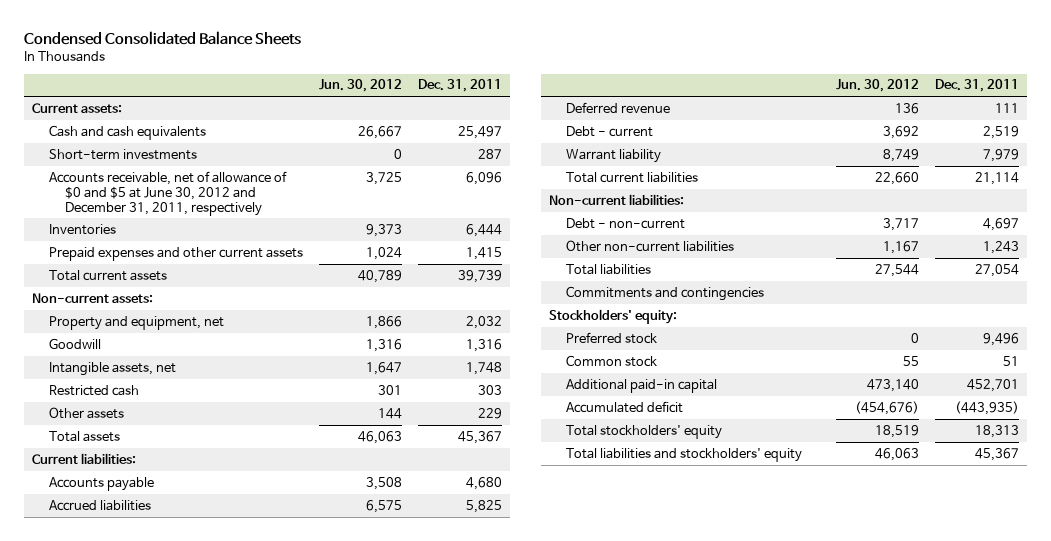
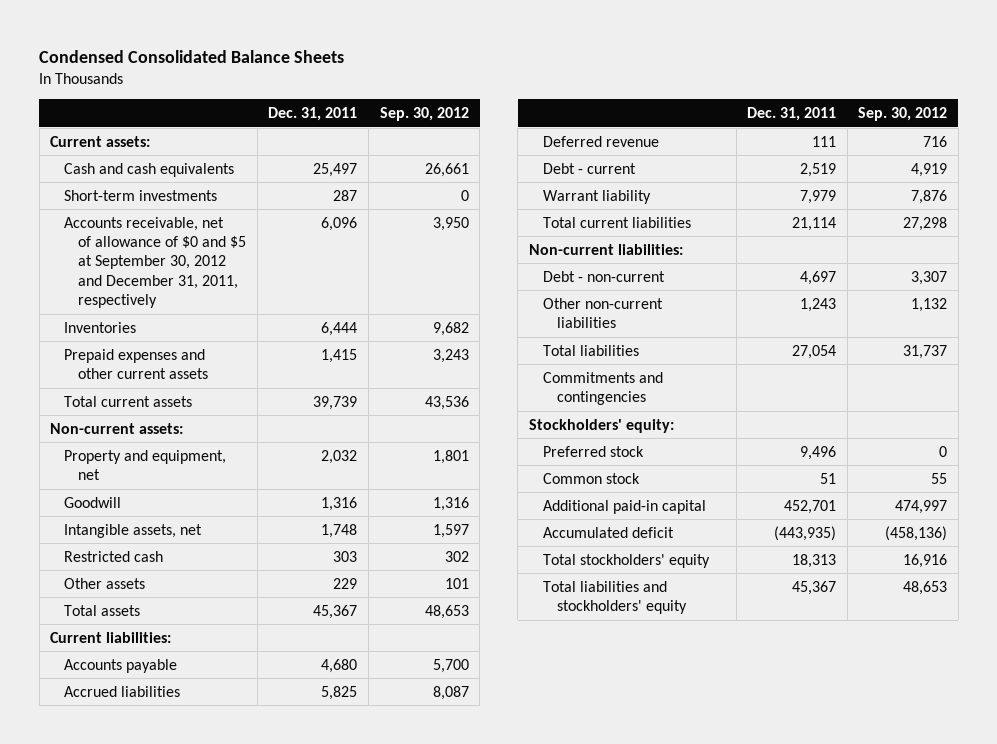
[318,79,402,93] Jun. 30, 2012 -> none
none -> [379,106,469,121] Sep. 30, 2012
[48,170,287,216] Accounts receivable, net of allowance of $0 and $5 at June 30, 2012 and December 31, 2011, respectively -> [64,216,247,309] Accounts receivable, net of allowance of $0 and $5 at September 30, 2012 and December 31, 2011, respectively

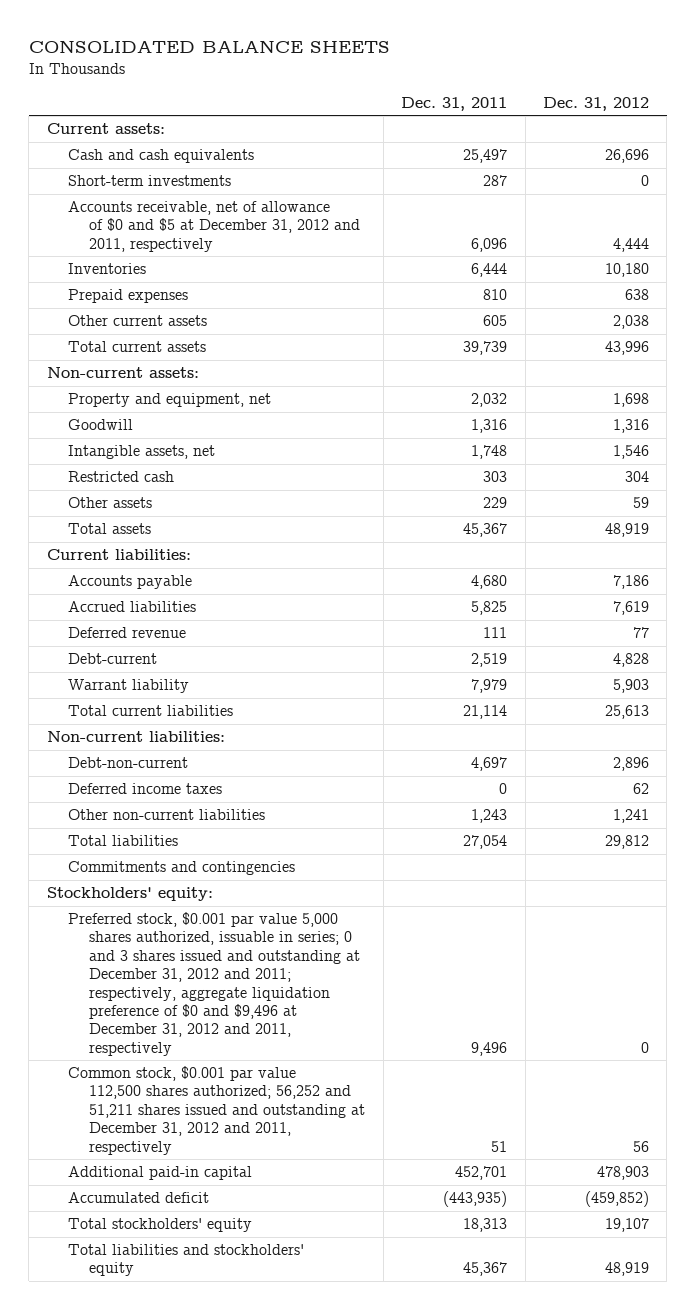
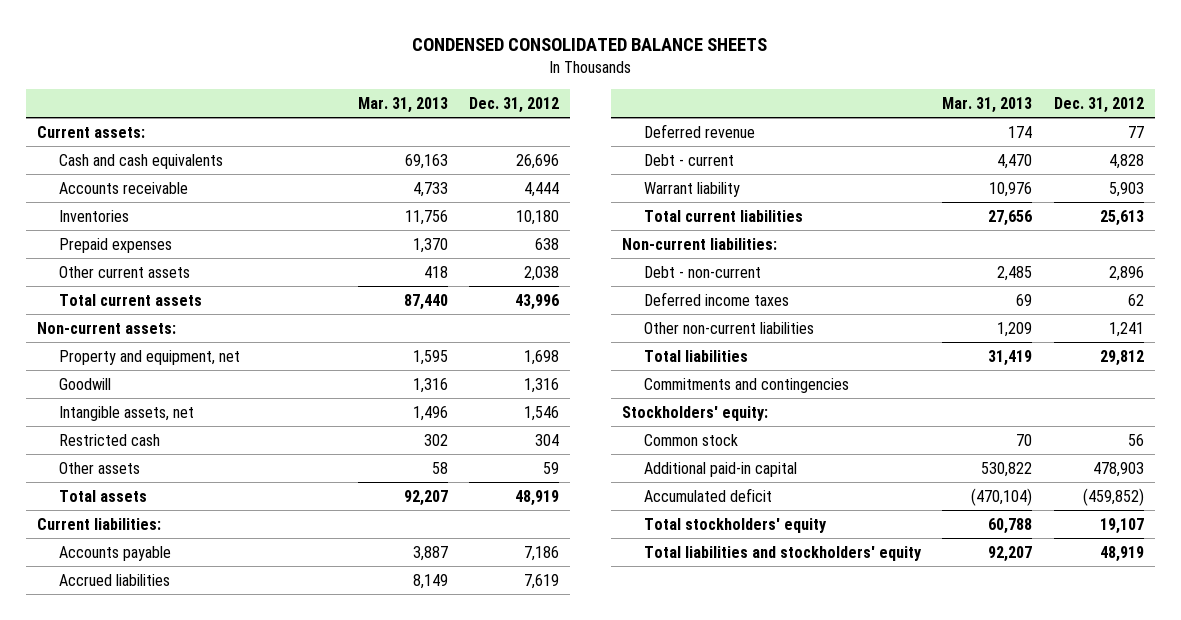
[28,40,390,54] CONSOLIDATED BALANCE SHEETS -> [412,38,768,52] CONDENSED CONSOLIDATED BALANCE SHEETS
[401,96,508,111] Dec. 31, 2011 -> none
none -> [357,96,448,113] Mar. 31, 2013
[68,175,232,187] Short-term investments -> none
[68,201,361,252] Accounts receivable, net of allowance of $0 and $5 at December 31, 2012 and 2011, respectively -> [58,181,188,194] Accounts receivable
[68,653,158,665] Debt-current -> [643,153,734,166] Debt - current
[68,757,189,769] Debt-non-current -> [643,265,761,278] Debt - non-current
[68,912,361,1056] Preferred stock, $0.001 par value 5,000 shares authorized, issuable in series; 0 and 3 shares issued and outstanding at December 31, 2012 and 2011; respectively, aggregate liquidation preference of $0 and $9,496 at December 31, 2012 and 2011, respectively -> none
[68,1066,366,1155] Common stock, $0.001 par value 112,500 shares authorized; 56,252 and 51,211 shares issued and outstanding at December 31, 2012 and 2011, respectively -> [643,433,738,446] Common stock

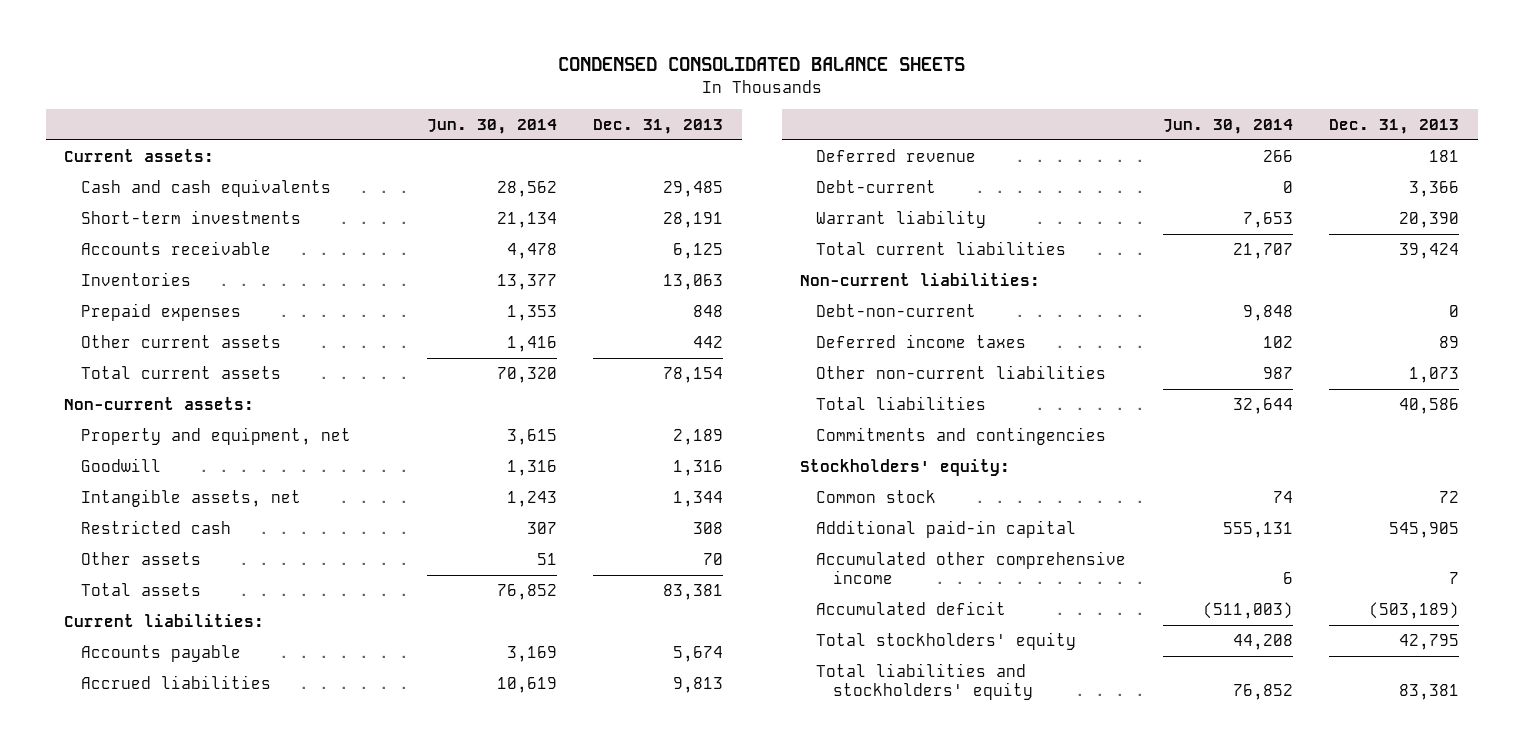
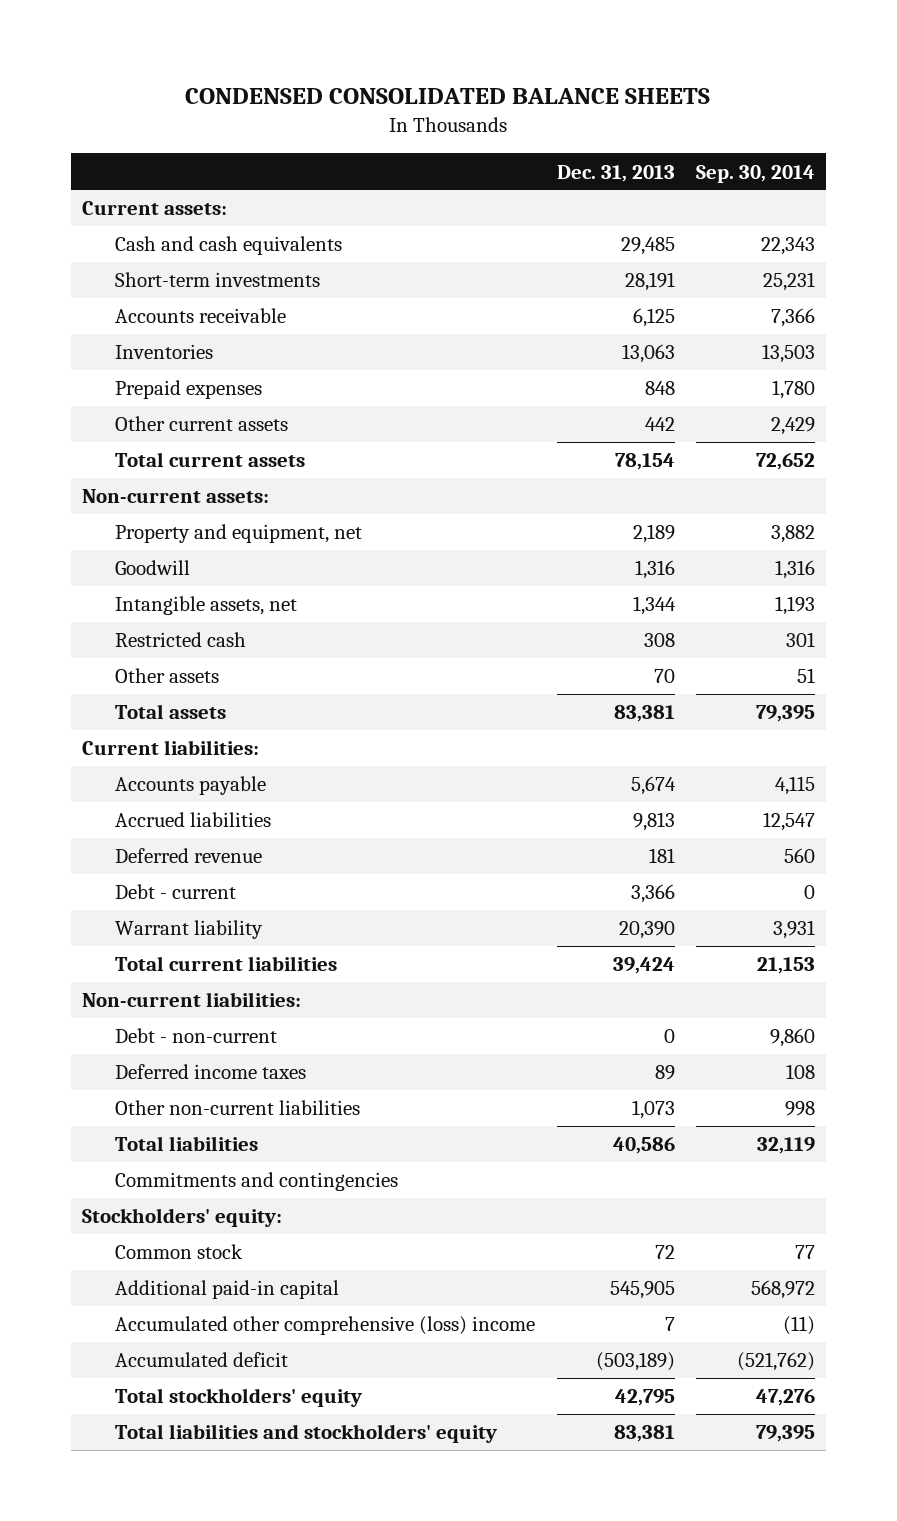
[427,119,558,135] Jun. 30, 2014 -> none
none -> [696,164,816,183] Sep. 30, 2014
[816,179,937,193] Debt-current -> [115,884,237,900] Debt - current
[816,303,977,317] Debt-non-current -> [115,1028,278,1044] Debt - non-current
[816,550,1127,585] Accumulated other comprehensive income -> [115,1316,536,1336] Accumulated other comprehensive (loss) income

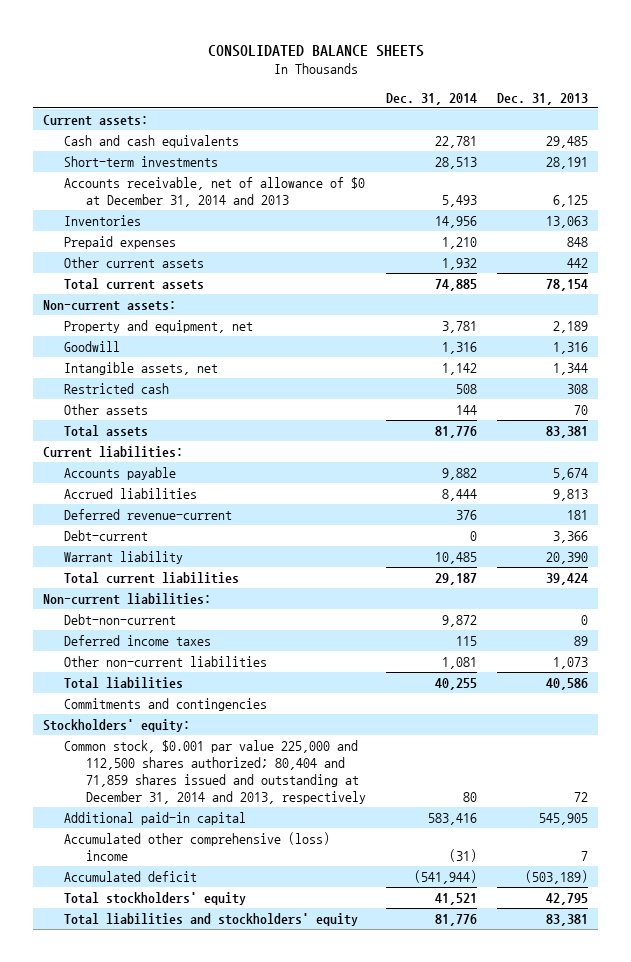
[185,87,711,104] CONDENSED CONSOLIDATED BALANCE SHEETS -> [207,44,424,57] CONSOLIDATED BALANCE SHEETS
[696,164,816,183] Sep. 30, 2014 -> none
none -> [385,93,477,106] Dec. 31, 2014
[115,308,287,324] Accounts receivable -> [64,176,366,207] Accounts receivable, net of allowance of $0 at December 31, 2014 and 2013
[115,848,263,864] Deferred revenue -> [64,508,233,520] Deferred revenue-current
[115,884,237,900] Debt - current -> [64,529,149,541] Debt-current
[115,1028,278,1044] Debt - non-current -> [64,613,177,625] Debt-non-current
[115,1244,244,1260] Common stock -> [64,739,366,805] Common stock, $0.001 par value 225,000 and 112,500 shares authorized; 80,404 and 71,859 shares issued and outstanding at December 31, 2014 and 2013, respectively

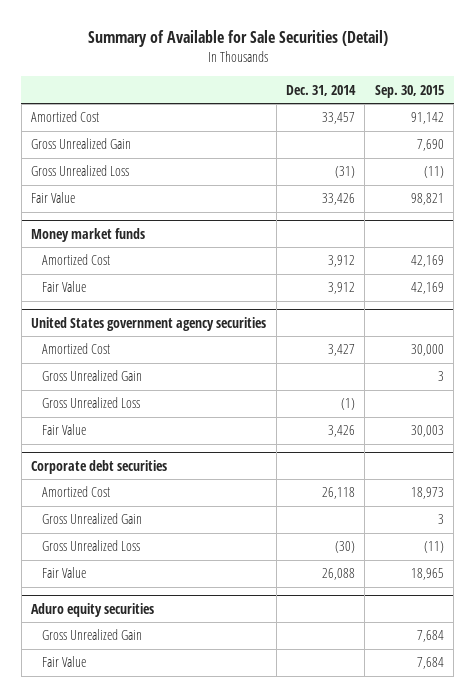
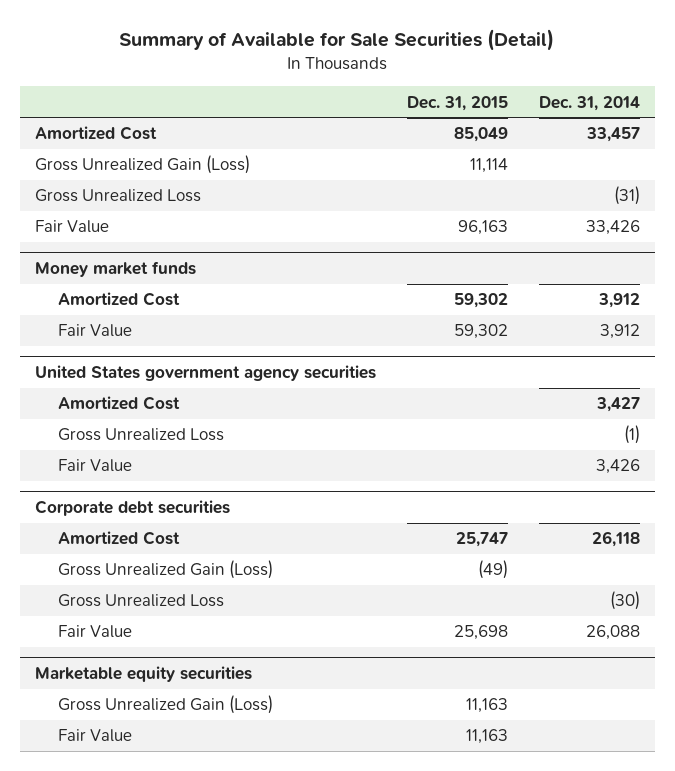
[374,84,444,98] Sep. 30, 2015 -> none
none -> [406,95,508,111] Dec. 31, 2015
[31,138,132,150] Gross Unrealized Gain -> [35,155,251,175] Gross Unrealized Gain (Loss)
[42,370,143,382] Gross Unrealized Gain -> none
[42,513,143,525] Gross Unrealized Gain -> [58,560,274,580] Gross Unrealized Gain (Loss)
[31,602,155,617] Aduro equity securities -> [35,665,253,682] Marketable equity securities
[42,629,143,641] Gross Unrealized Gain -> [58,695,274,715] Gross Unrealized Gain (Loss)

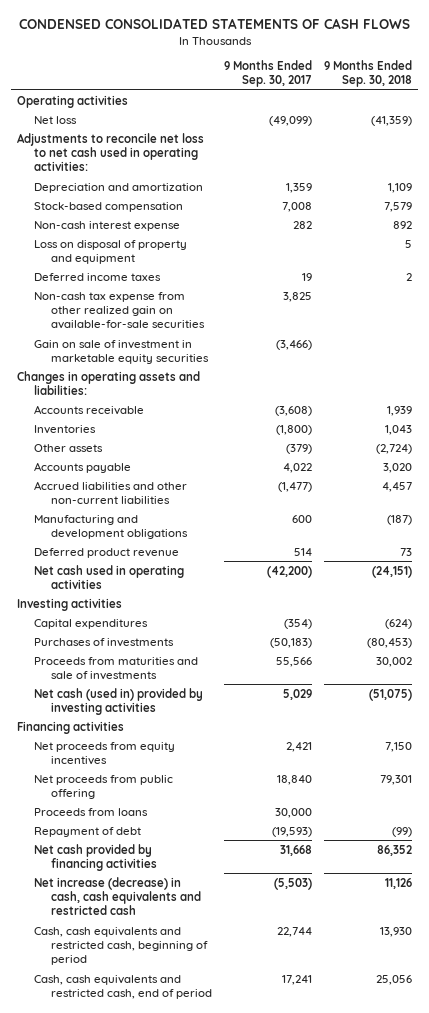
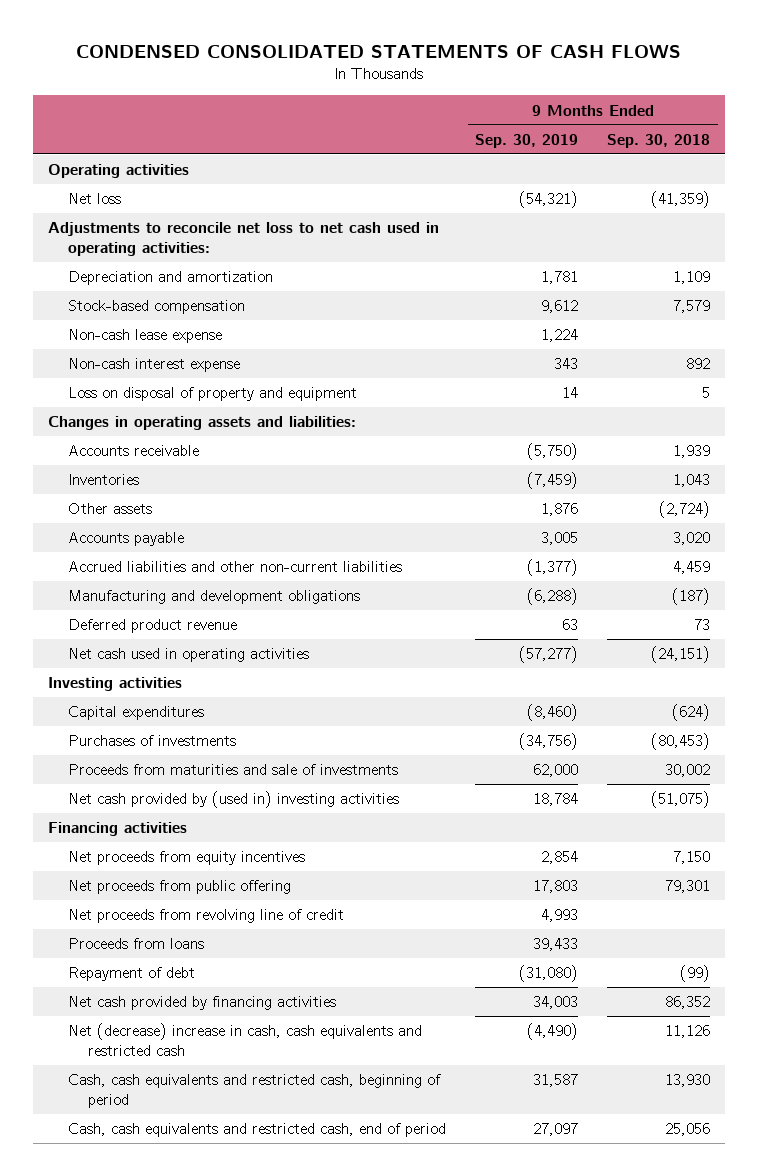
[224,59,313,88] 9 Months Ended Sep. 30, 2017 -> none
none -> [475,133,579,148] Sep. 30, 2019
none -> [67,329,222,344] Non-cash lease expense
[34,272,162,281] Deferred income taxes -> none
[34,291,206,330] Non-cash tax expense from other realized gain on available-for-sale securities -> none
[34,339,210,365] Gain on sale of investment in marketable equity securities -> none
[382,481,413,492] 4,457 -> [673,561,711,575] 4,459
[34,687,204,716] Net cash (used in) provided by investing activities -> [67,791,399,809] Net cash provided by (used in) investing activities
none -> [67,909,344,924] Net proceeds from revolving line of credit
[34,876,202,916] Net increase (decrease) in cash, cash equivalents and restricted cash -> [67,1023,422,1056] Net (decrease) increase in cash, cash equivalents and restricted cash

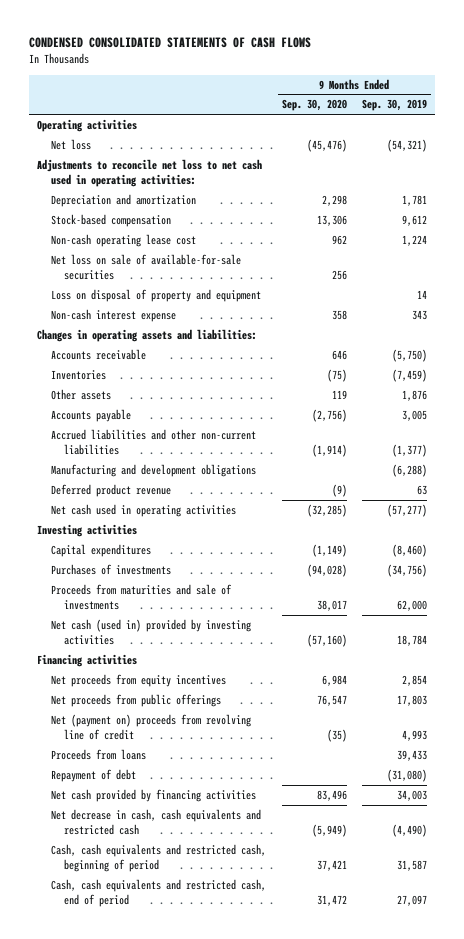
[607,133,711,148] Sep. 30, 2018 -> none
none -> [281,99,347,112] Sep. 30, 2020
[67,329,222,344] Non-cash lease expense -> [50,234,196,248] Non-cash operating lease cost
none -> [50,254,241,280] Net loss on sale of available-for-sale securities
[67,358,240,373] Non-cash interest expense -> [50,309,176,323] Non-cash interest expense
[67,791,399,809] Net cash provided by (used in) investing activities -> [50,619,251,645] Net cash (used in) provided by investing activities
[67,880,291,895] Net proceeds from public offering -> [50,694,221,708] Net proceeds from public offerings
[67,909,344,924] Net proceeds from revolving line of credit -> [50,714,251,740] Net (payment on) proceeds from revolving line of credit
[67,1023,422,1056] Net (decrease) increase in cash, cash equivalents and restricted cash -> [50,809,261,835] Net decrease in cash, cash equivalents and restricted cash

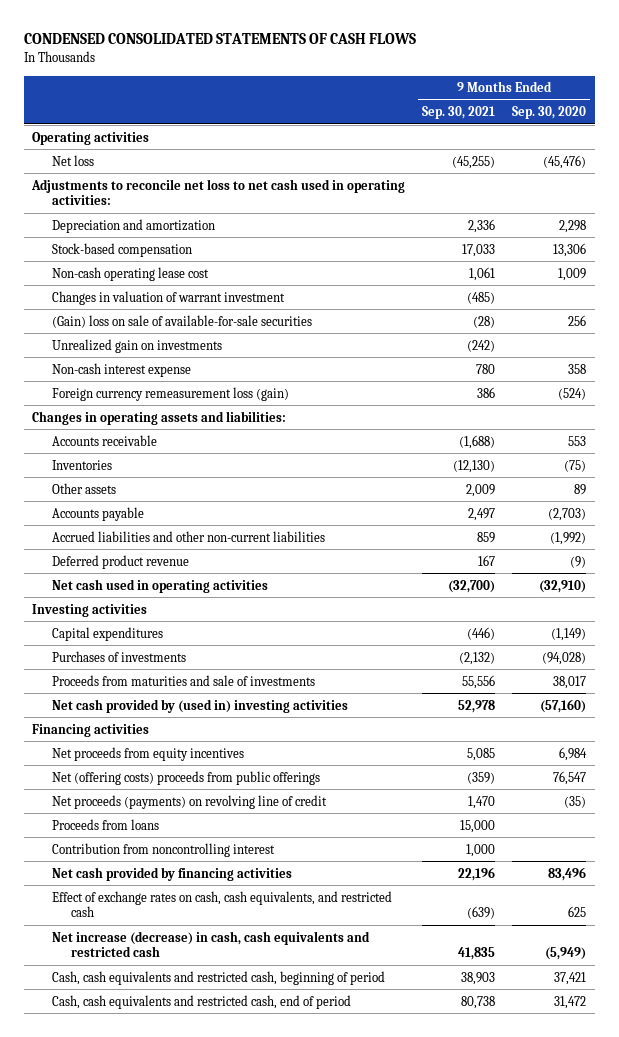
[362,99,428,112] Sep. 30, 2019 -> none
none -> [422,106,496,120] Sep. 30, 2021
[50,289,261,303] Loss on disposal of property and equipment -> none
[331,235,347,246] 962 -> [558,267,587,281] 1,009
none -> [51,290,285,305] Changes in valuation of warrant investment
[50,254,241,280] Net loss on sale of available-for-sale securities -> [51,314,312,328] (Gain) loss on sale of available-for-sale securities
none -> [51,338,222,353] Unrealized gain on investments
none -> [51,386,289,401] Foreign currency remeasurement loss (gain)
[331,350,347,361] 646 -> [568,435,587,446] 553
[50,464,256,478] Manufacturing and development obligations -> none
[331,390,347,400] 119 -> [574,483,587,495] 89
[311,409,347,423] (2,756) -> [548,507,587,521] (2,703)
[311,443,347,457] (1,914) -> [550,531,587,545] (1,992)
[306,504,347,518] (32,285) -> [539,579,587,593] (32,910)
[50,619,251,645] Net cash (used in) provided by investing activities -> [51,698,348,713] Net cash provided by (used in) investing activities
[50,694,221,708] Net proceeds from public offerings -> [51,770,320,785] Net (offering costs) proceeds from public offerings
[50,714,251,740] Net (payment on) proceeds from revolving line of credit -> [51,794,327,809] Net proceeds (payments) on revolving line of credit
[50,769,136,783] Repayment of debt -> none
none -> [51,842,275,857] Contribution from noncontrolling interest
none -> [51,890,392,917] Effect of exchange rates on cash, cash equivalents, and restricted cash
[50,809,261,835] Net decrease in cash, cash equivalents and restricted cash -> [51,930,370,957] Net increase (decrease) in cash, cash equivalents and restricted cash

